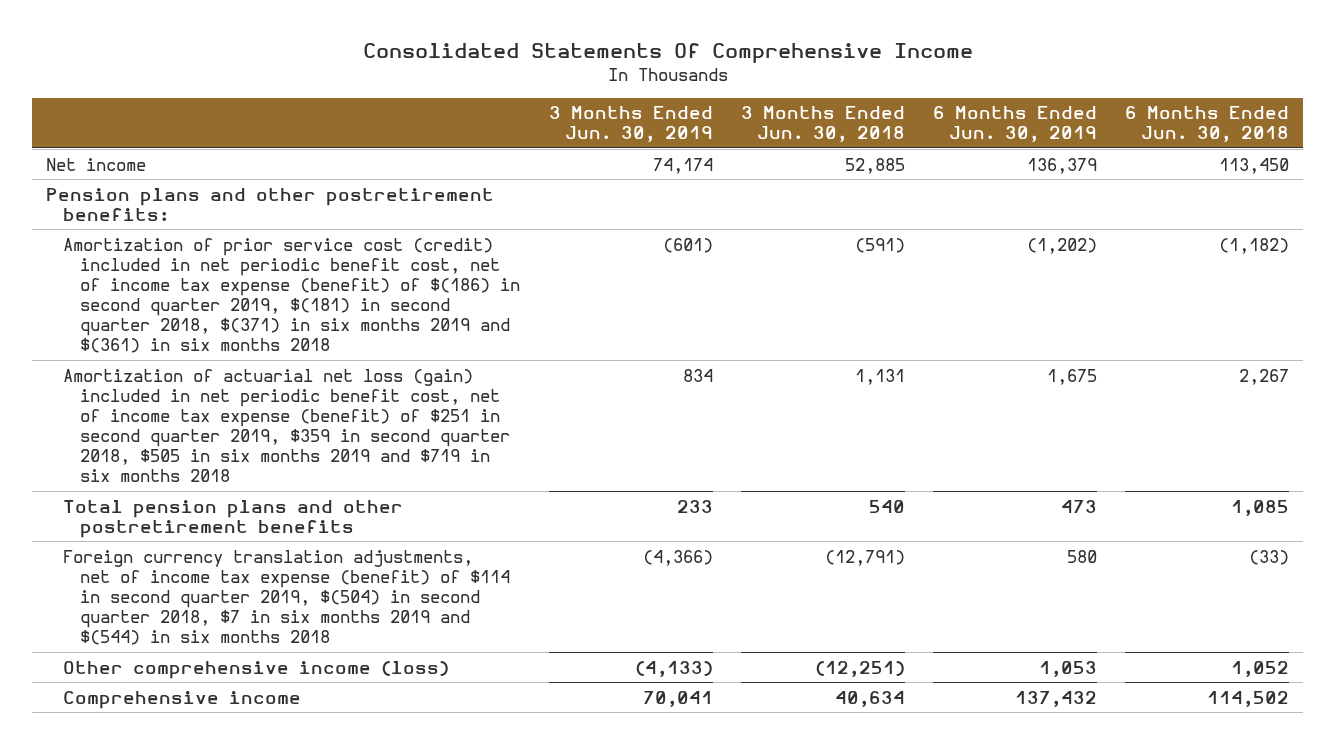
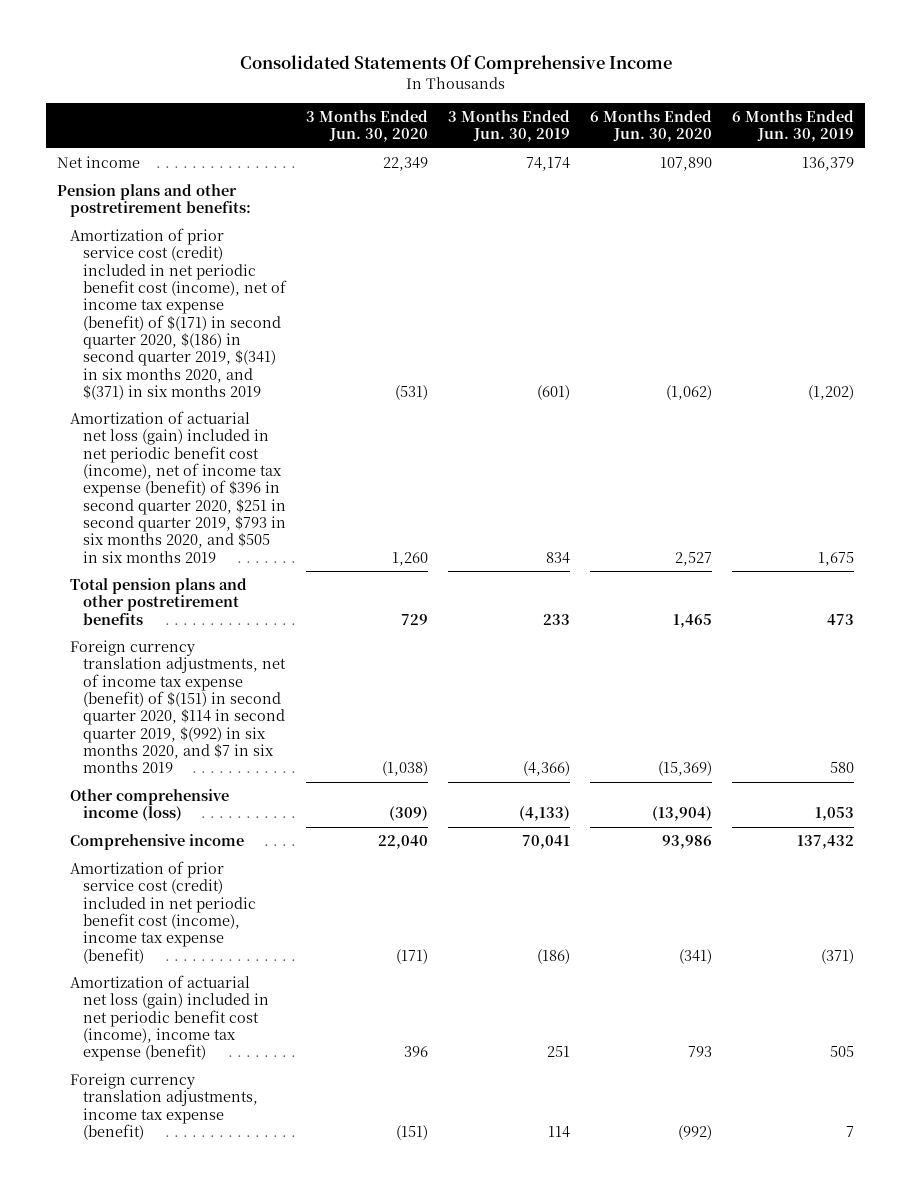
[740,106,905,143] 3 Months Ended Jun. 30, 2018 -> none
[1125,106,1290,143] 6 Months Ended Jun. 30, 2018 -> none
none -> [306,110,429,143] 3 Months Ended Jun. 30, 2020
none -> [590,110,713,143] 6 Months Ended Jun. 30, 2020
[63,237,521,353] Amortization of prior service cost (credit) included in net periodic benefit cost, net of income tax expense (benefit) of $(186) in second quarter 2019, $(181) in second quarter 2018, $(371) in six months 2019 and $(361) in six months 2018 -> [69,228,287,400] Amortization of prior service cost (credit) included in net periodic benefit cost (income), net of income tax expense (benefit) of $(171) in second quarter 2020, $(186) in second quarter 2019, $(341) in six months 2020, and $(371) in six months 2019
[63,368,511,482] Amortization of actuarial net loss (gain) included in net periodic benefit cost, net of income tax expense (benefit) of $251 in second quarter 2019, $359 in second quarter 2018, $505 in six months 2019 and $719 in six months 2018 -> [69,411,286,563] Amortization of actuarial net loss (gain) included in net periodic benefit cost (income), net of income tax expense (benefit) of $396 in second quarter 2020, $251 in second quarter 2019, $793 in six months 2020, and $505 in six months 2019
[63,549,511,645] Foreign currency translation adjustments, net of income tax expense (benefit) of $114 in second quarter 2019, $(504) in second quarter 2018, $7 in six months 2019 and $(544) in six months 2018 -> [69,640,286,774] Foreign currency translation adjustments, net of income tax expense (benefit) of $(151) in second quarter 2020, $114 in second quarter 2019, $(992) in six months 2020, and $7 in six months 2019
none -> [69,861,256,964] Amortization of prior service cost (credit) included in net periodic benefit cost (income), income tax expense (benefit)
none -> [69,975,269,1062] Amortization of actuarial net loss (gain) included in net periodic benefit cost (income), income tax expense (benefit)
none -> [69,1073,258,1140] Foreign currency translation adjustments, income tax expense (benefit)

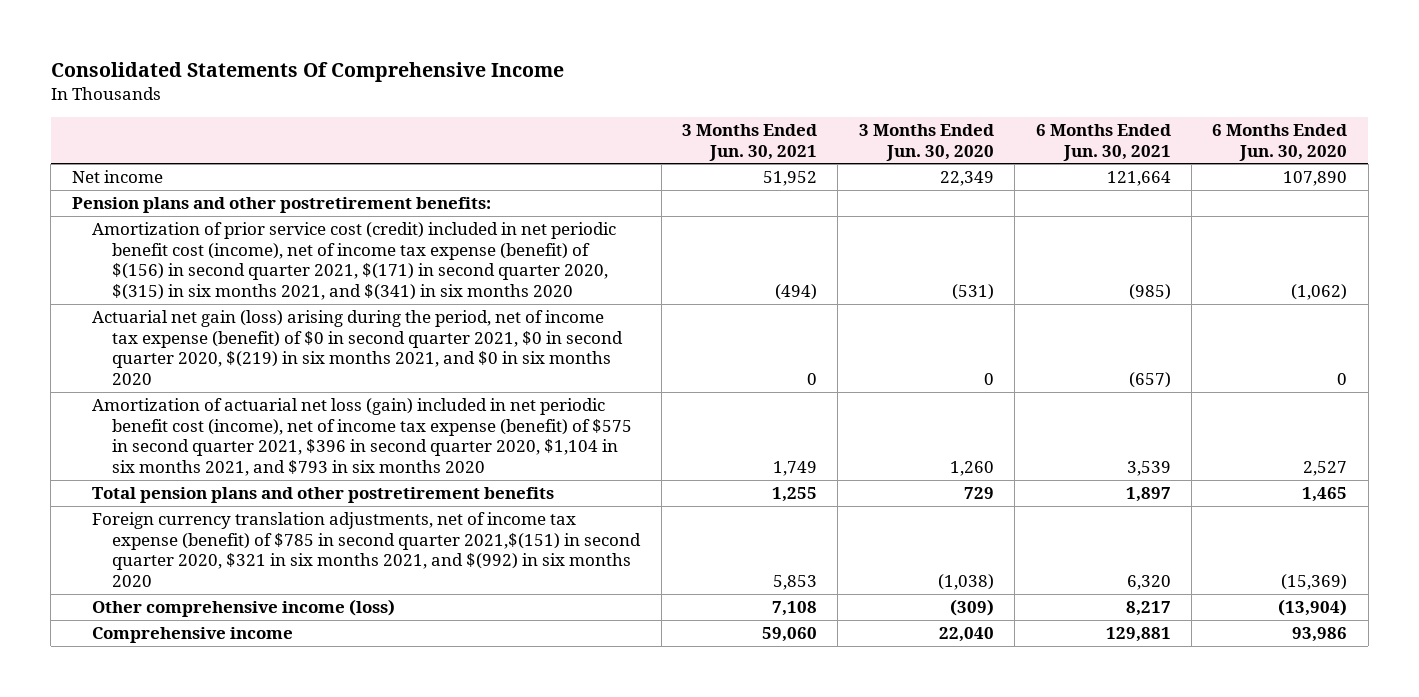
[448,110,571,143] 3 Months Ended Jun. 30, 2019 -> none
[732,110,855,143] 6 Months Ended Jun. 30, 2019 -> none
none -> [682,124,818,161] 3 Months Ended Jun. 30, 2021
none -> [1035,124,1171,161] 6 Months Ended Jun. 30, 2021
[69,228,287,400] Amortization of prior service cost (credit) included in net periodic benefit cost (income), net of income tax expense (benefit) of $(171) in second quarter 2020, $(186) in second quarter 2019, $(341) in six months 2020, and $(371) in six months 2019 -> [92,221,617,300] Amortization of prior service cost (credit) included in net periodic benefit cost (income), net of income tax expense (benefit) of $(156) in second quarter 2021, $(171) in second quarter 2020, $(315) in six months 2021, and $(341) in six months 2020
none -> [92,309,624,385] Actuarial net gain (loss) arising during the period, net of income tax expense (benefit) of $0 in second quarter 2021, $0 in second quarter 2020, $(219) in six months 2021, and $0 in six months 2020
[69,411,286,563] Amortization of actuarial net loss (gain) included in net periodic benefit cost (income), net of income tax expense (benefit) of $396 in second quarter 2020, $251 in second quarter 2019, $793 in six months 2020, and $505 in six months 2019 -> [92,397,633,476] Amortization of actuarial net loss (gain) included in net periodic benefit cost (income), net of income tax expense (benefit) of $575 in second quarter 2021, $396 in second quarter 2020, $1,104 in six months 2021, and $793 in six months 2020
[69,640,286,774] Foreign currency translation adjustments, net of income tax expense (benefit) of $(151) in second quarter 2020, $114 in second quarter 2019, $(992) in six months 2020, and $7 in six months 2019 -> [92,511,642,587] Foreign currency translation adjustments, net of income tax expense (benefit) of $785 in second quarter 2021,$(151) in second quarter 2020, $321 in six months 2021, and $(992) in six months 2020
[69,861,256,964] Amortization of prior service cost (credit) included in net periodic benefit cost (income), income tax expense (benefit) -> none
[69,975,269,1062] Amortization of actuarial net loss (gain) included in net periodic benefit cost (income), income tax expense (benefit) -> none
[69,1073,258,1140] Foreign currency translation adjustments, income tax expense (benefit) -> none

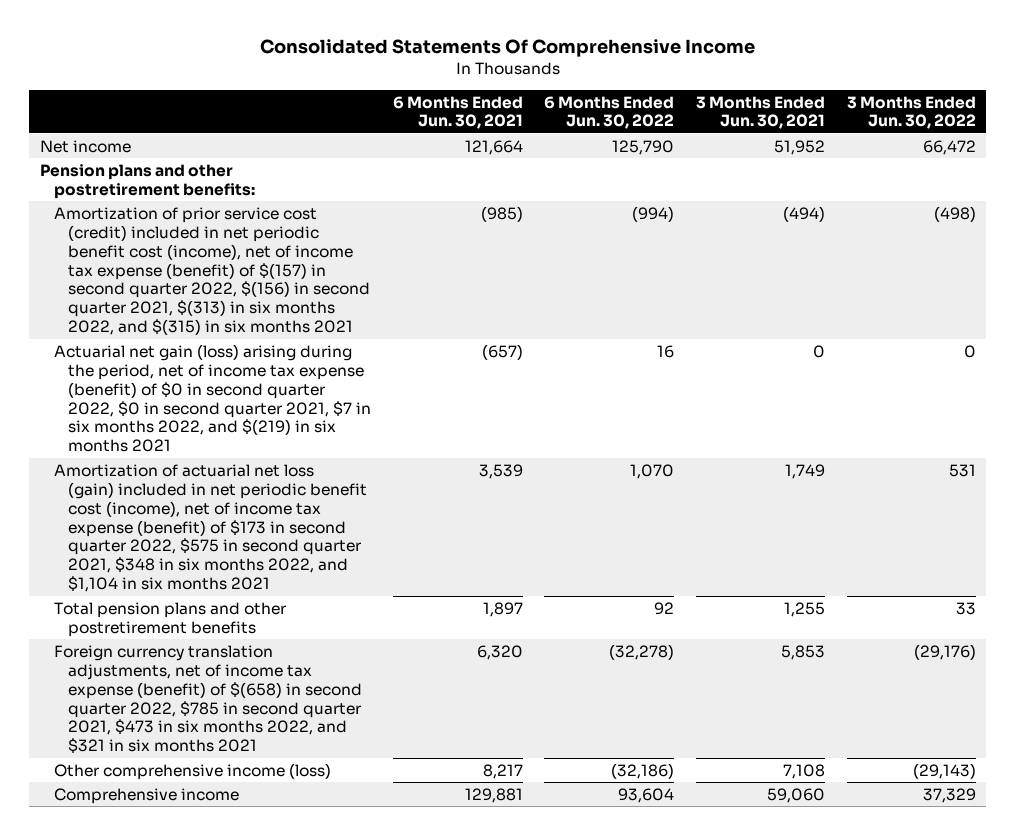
[858,124,994,161] 3 Months Ended Jun. 30, 2020 -> none
[1212,124,1348,161] 6 Months Ended Jun. 30, 2020 -> none
none -> [544,95,675,130] 6 Months Ended Jun. 30, 2022
none -> [846,95,976,130] 3 Months Ended Jun. 30, 2022
[92,221,617,300] Amortization of prior service cost (credit) included in net periodic benefit cost (income), net of income tax expense (benefit) of $(156) in second quarter 2021, $(171) in second quarter 2020, $(315) in six months 2021, and $(341) in six months 2020 -> [53,206,371,336] Amortization of prior service cost (credit) included in net periodic benefit cost (income), net of income tax expense (benefit) of $(157) in second quarter 2022, $(156) in second quarter 2021, $(313) in six months 2022, and $(315) in six months 2021
[92,309,624,385] Actuarial net gain (loss) arising during the period, net of income tax expense (benefit) of $0 in second quarter 2021, $0 in second quarter 2020, $(219) in six months 2021, and $0 in six months 2020 -> [53,343,372,453] Actuarial net gain (loss) arising during the period, net of income tax expense (benefit) of $0 in second quarter 2022, $0 in second quarter 2021, $7 in six months 2022, and $(219) in six months 2021
[92,397,633,476] Amortization of actuarial net loss (gain) included in net periodic benefit cost (income), net of income tax expense (benefit) of $575 in second quarter 2021, $396 in second quarter 2020, $1,104 in six months 2021, and $793 in six months 2020 -> [53,463,368,593] Amortization of actuarial net loss (gain) included in net periodic benefit cost (income), net of income tax expense (benefit) of $173 in second quarter 2022, $575 in second quarter 2021, $348 in six months 2022, and $1,104 in six months 2021
[92,511,642,587] Foreign currency translation adjustments, net of income tax expense (benefit) of $785 in second quarter 2021,$(151) in second quarter 2020, $321 in six months 2021, and $(992) in six months 2020 -> [53,644,363,754] Foreign currency translation adjustments, net of income tax expense (benefit) of $(658) in second quarter 2022, $785 in second quarter 2021, $473 in six months 2022, and $321 in six months 2021

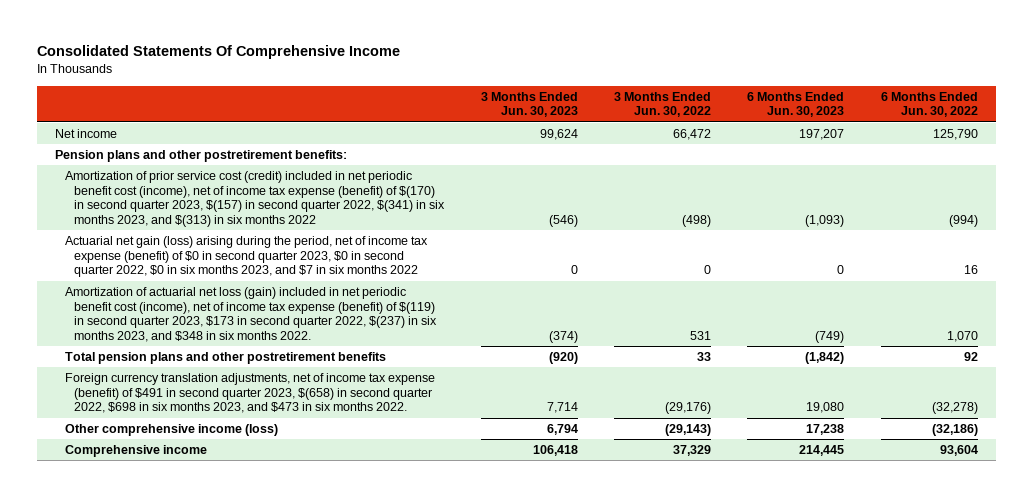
[392,95,523,130] 6 Months Ended Jun. 30, 2021 -> none
[695,95,825,130] 3 Months Ended Jun. 30, 2021 -> none
none -> [480,91,578,118] 3 Months Ended Jun. 30, 2023
none -> [747,91,845,118] 6 Months Ended Jun. 30, 2023
[53,206,371,336] Amortization of prior service cost (credit) included in net periodic benefit cost (income), net of income tax expense (benefit) of $(157) in second quarter 2022, $(156) in second quarter 2021, $(313) in six months 2022, and $(315) in six months 2021 -> [64,171,446,227] Amortization of prior service cost (credit) included in net periodic benefit cost (income), net of income tax expense (benefit) of $(170) in second quarter 2023, $(157) in second quarter 2022, $(341) in six months 2023, and $(313) in six months 2022
[53,343,372,453] Actuarial net gain (loss) arising during the period, net of income tax expense (benefit) of $0 in second quarter 2022, $0 in second quarter 2021, $7 in six months 2022, and $(219) in six months 2021 -> [64,236,428,278] Actuarial net gain (loss) arising during the period, net of income tax expense (benefit) of $0 in second quarter 2023, $0 in second quarter 2022, $0 in six months 2023, and $7 in six months 2022
[53,463,368,593] Amortization of actuarial net loss (gain) included in net periodic benefit cost (income), net of income tax expense (benefit) of $173 in second quarter 2022, $575 in second quarter 2021, $348 in six months 2022, and $1,104 in six months 2021 -> [64,287,438,342] Amortization of actuarial net loss (gain) included in net periodic benefit cost (income), net of income tax expense (benefit) of $(119) in second quarter 2023, $173 in second quarter 2022, $(237) in six months 2023, and $348 in six months 2022.
[53,644,363,754] Foreign currency translation adjustments, net of income tax expense (benefit) of $(658) in second quarter 2022, $785 in second quarter 2021, $473 in six months 2022, and $321 in six months 2021 -> [64,373,435,414] Foreign currency translation adjustments, net of income tax expense (benefit) of $491 in second quarter 2023, $(658) in second quarter 2022, $698 in six months 2023, and $473 in six months 2022.

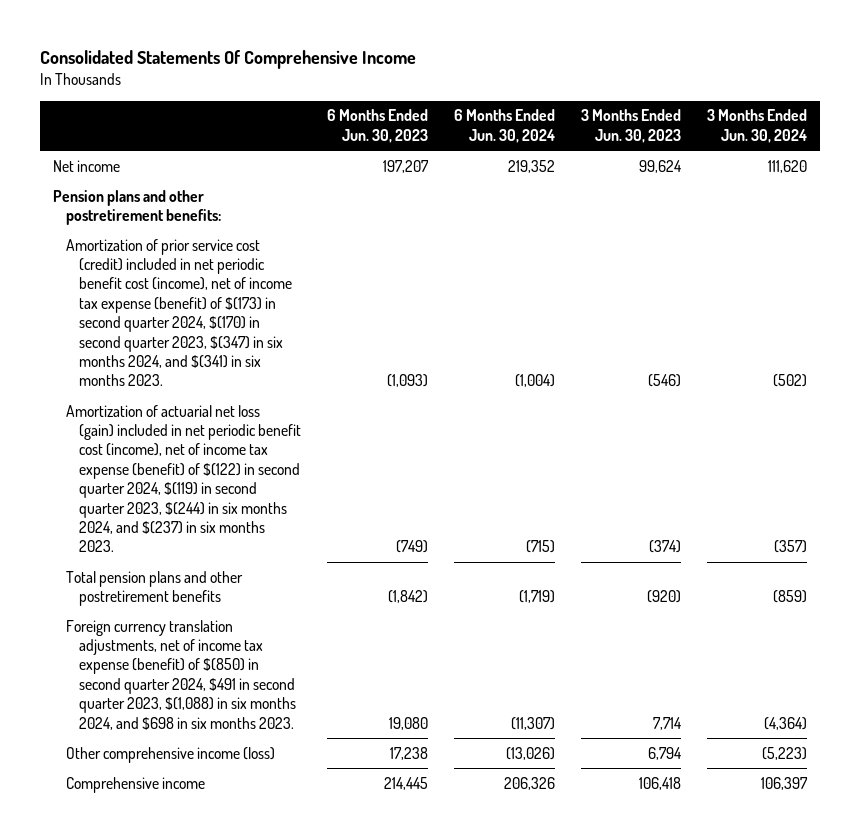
[613,91,711,118] 3 Months Ended Jun. 30, 2022 -> none
[880,91,978,118] 6 Months Ended Jun. 30, 2022 -> none
none -> [454,109,556,143] 6 Months Ended Jun. 30, 2024
none -> [707,109,808,143] 3 Months Ended Jun. 30, 2024
[64,236,428,278] Actuarial net gain (loss) arising during the period, net of income tax expense (benefit) of $0 in second quarter 2023, $0 in second quarter 2022, $0 in six months 2023, and $7 in six months 2022 -> none
[64,171,446,227] Amortization of prior service cost (credit) included in net periodic benefit cost (income), net of income tax expense (benefit) of $(170) in second quarter 2023, $(157) in second quarter 2022, $(341) in six months 2023, and $(313) in six months 2022 -> [66,238,292,387] Amortization of prior service cost (credit) included in net periodic benefit cost (income), net of income tax expense (benefit) of $(173) in second quarter 2024, $(170) in second quarter 2023, $(347) in six months 2024, and $(341) in six months 2023.
[64,287,438,342] Amortization of actuarial net loss (gain) included in net periodic benefit cost (income), net of income tax expense (benefit) of $(119) in second quarter 2023, $173 in second quarter 2022, $(237) in six months 2023, and $348 in six months 2022. -> [66,404,301,553] Amortization of actuarial net loss (gain) included in net periodic benefit cost (income), net of income tax expense (benefit) of $(122) in second quarter 2024, $(119) in second quarter 2023, $(244) in six months 2024, and $(237) in six months 2023.
[64,373,435,414] Foreign currency translation adjustments, net of income tax expense (benefit) of $491 in second quarter 2023, $(658) in second quarter 2022, $698 in six months 2023, and $473 in six months 2022. -> [66,619,296,730] Foreign currency translation adjustments, net of income tax expense (benefit) of $(850) in second quarter 2024, $491 in second quarter 2023, $(1,088) in six months 2024, and $698 in six months 2023.

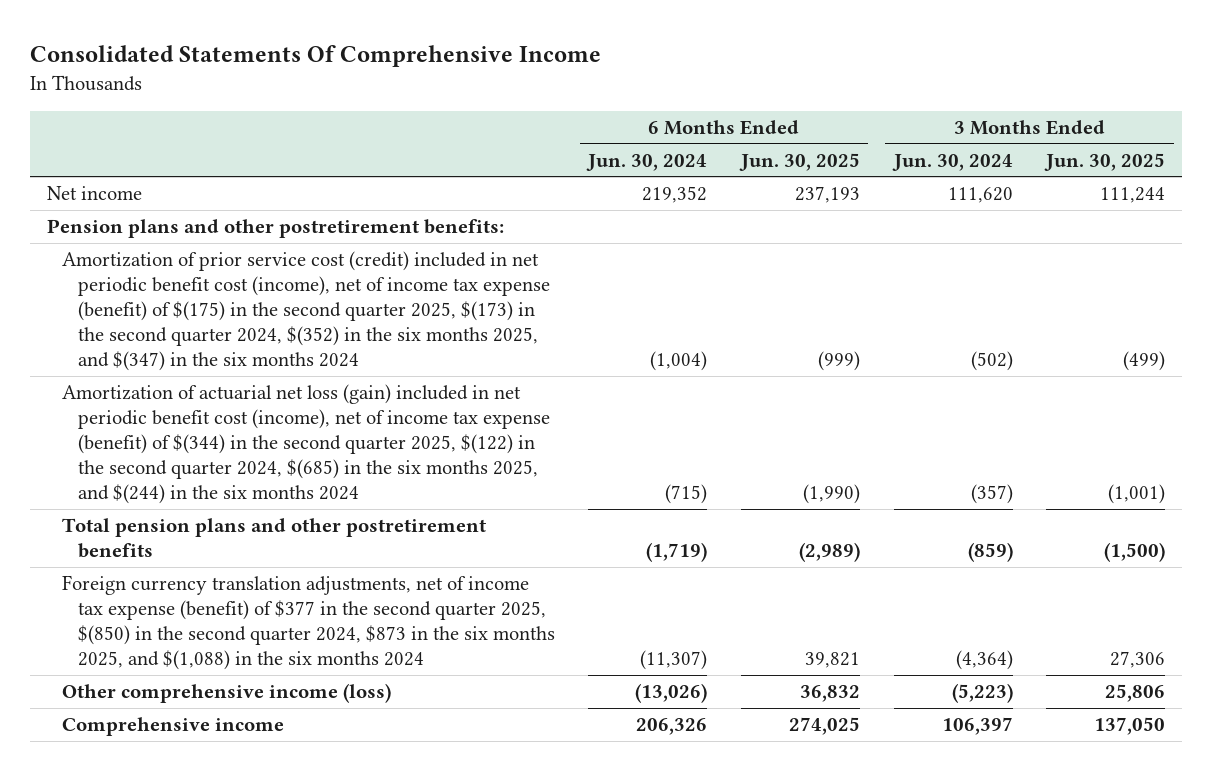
[327,109,429,143] 6 Months Ended Jun. 30, 2023 -> none
[581,109,682,143] 3 Months Ended Jun. 30, 2023 -> none
none -> [739,152,861,171] Jun. 30, 2025
none -> [1044,152,1166,171] Jun. 30, 2025
[66,238,292,387] Amortization of prior service cost (credit) included in net periodic benefit cost (income), net of income tax expense (benefit) of $(173) in second quarter 2024, $(170) in second quarter 2023, $(347) in six months 2024, and $(341) in six months 2023. -> [62,251,550,371] Amortization of prior service cost (credit) included in net periodic benefit cost (income), net of income tax expense (benefit) of $(175) in the second quarter 2025, $(173) in the second quarter 2024, $(352) in the six months 2025, and $(347) in the six months 2024
[66,404,301,553] Amortization of actuarial net loss (gain) included in net periodic benefit cost (income), net of income tax expense (benefit) of $(122) in second quarter 2024, $(119) in second quarter 2023, $(244) in six months 2024, and $(237) in six months 2023. -> [62,384,550,504] Amortization of actuarial net loss (gain) included in net periodic benefit cost (income), net of income tax expense (benefit) of $(344) in the second quarter 2025, $(122) in the second quarter 2024, $(685) in the six months 2025, and $(244) in the six months 2024
[66,619,296,730] Foreign currency translation adjustments, net of income tax expense (benefit) of $(850) in second quarter 2024, $491 in second quarter 2023, $(1,088) in six months 2024, and $698 in six months 2023. -> [62,575,555,671] Foreign currency translation adjustments, net of income tax expense (benefit) of $377 in the second quarter 2025, $(850) in the second quarter 2024, $873 in the six months 2025, and $(1,088) in the six months 2024

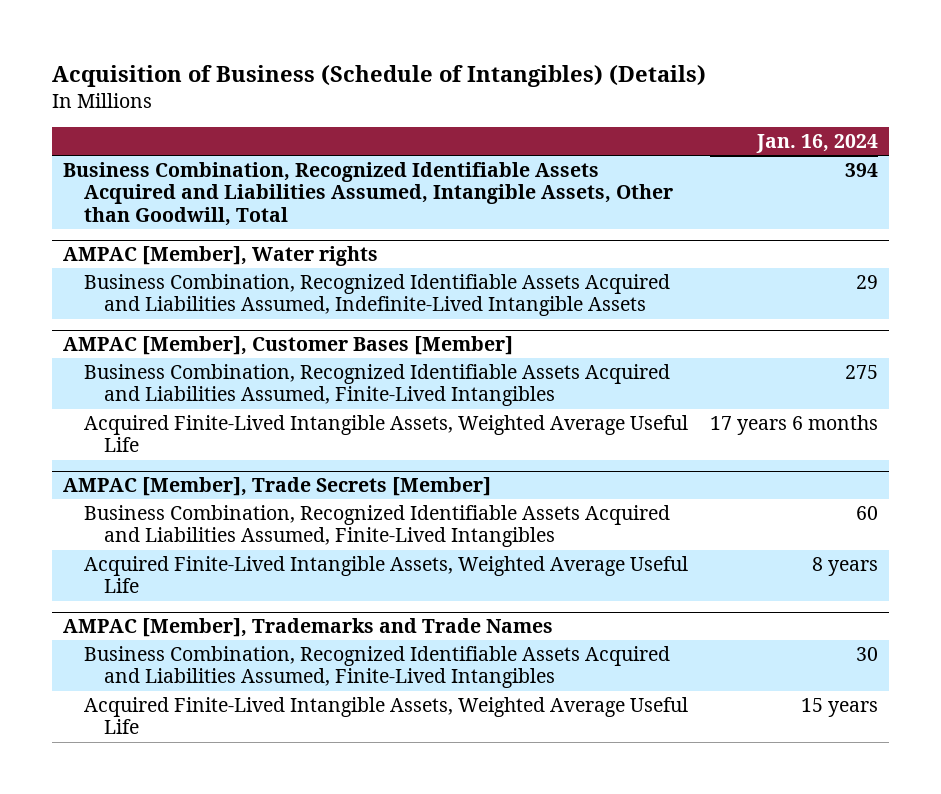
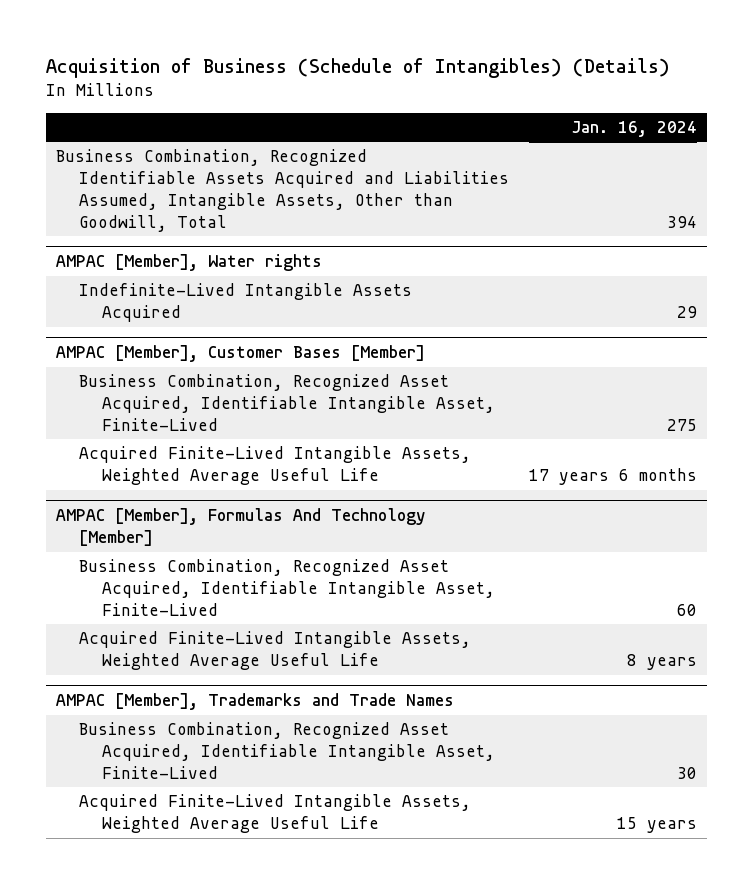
[83,274,670,317] Business Combination, Recognized Identifiable Assets Acquired and Liabilities Assumed, Indefinite-Lived Intangible Assets -> [79,283,413,323] Indefinite-Lived Intangible Assets Acquired
[83,364,670,407] Business Combination, Recognized Identifiable Assets Acquired and Liabilities Assumed, Finite-Lived Intangibles -> [79,374,495,431] Business Combination, Recognized Asset Acquired, Identifiable Intangible Asset, Finite-Lived
[62,477,491,497] AMPAC [Member], Trade Secrets [Member] -> none
none -> [56,508,427,546] AMPAC [Member], Formulas And Technology [Member]
[83,505,670,548] Business Combination, Recognized Identifiable Assets Acquired and Liabilities Assumed, Finite-Lived Intangibles -> [79,559,495,616] Business Combination, Recognized Asset Acquired, Identifiable Intangible Asset, Finite-Lived
[83,646,670,689] Business Combination, Recognized Identifiable Assets Acquired and Liabilities Assumed, Finite-Lived Intangibles -> [79,722,495,779] Business Combination, Recognized Asset Acquired, Identifiable Intangible Asset, Finite-Lived

